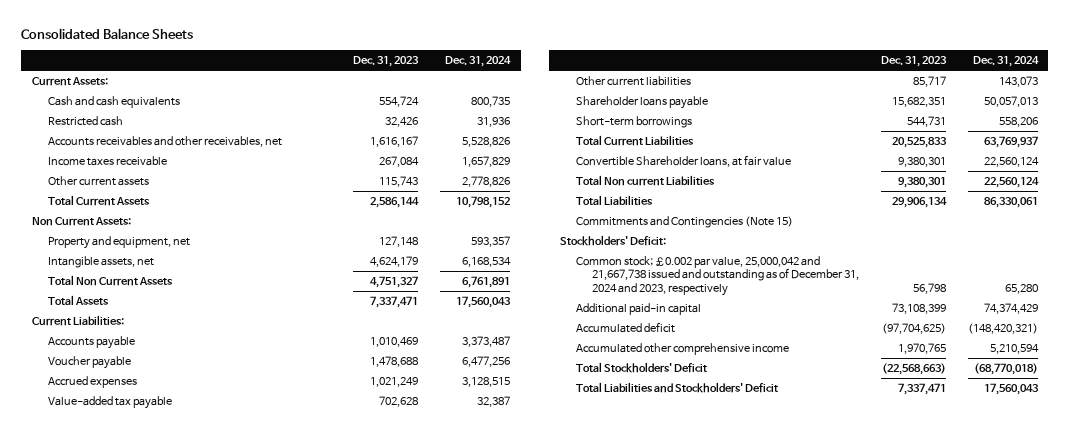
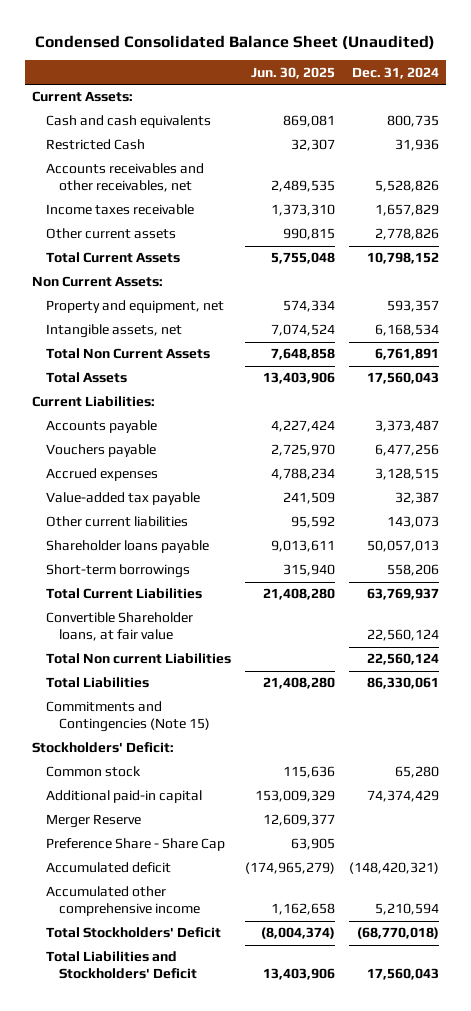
[21,27,194,39] Consolidated Balance Sheets -> [35,34,436,50] Condensed Consolidated Balance Sheet (Unaudited)
[353,56,420,68] Dec. 31, 2023 -> none
none -> [250,66,335,79] Jun. 30, 2025
[48,116,124,127] Restricted cash -> [45,139,145,151] Restricted Cash
[48,356,132,370] Voucher payable -> [45,444,156,458] Vouchers payable
[576,256,860,296] Common stock; £0.002 par value, 25,000,042 and 21,667,738 issued and outstanding as of December 31, 2024 and 2023, respectively -> [45,766,141,778] Common stock
none -> [45,814,141,829] Merger Reserve
none -> [45,838,225,852] Preference Share - Share Cap

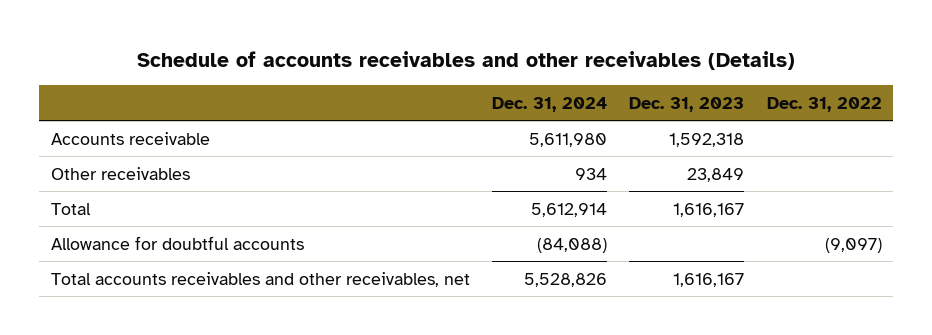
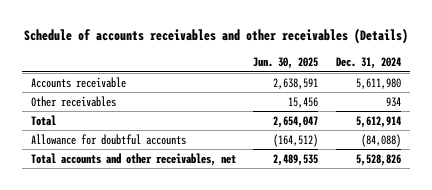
[629,96,745,112] Dec. 31, 2023 -> none
[766,96,882,112] Dec. 31, 2022 -> none
none -> [253,56,319,69] Jun. 30, 2025
[50,271,470,287] Total accounts receivables and other receivables, net -> [30,152,236,166] Total accounts and other receivables, net

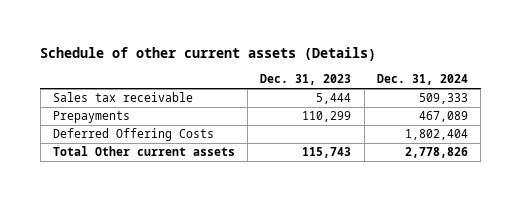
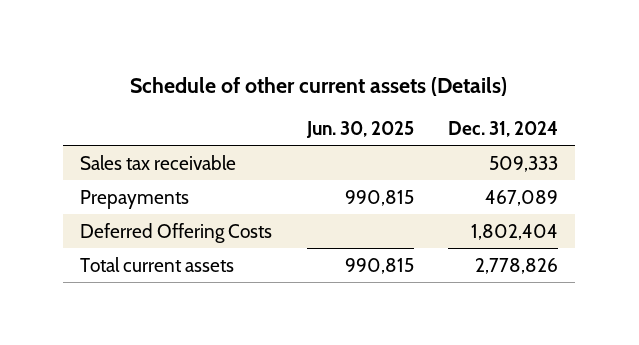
[260,74,352,86] Dec. 31, 2023 -> none
none -> [305,121,414,139] Jun. 30, 2025
[52,146,235,157] Total Other current assets -> [80,256,235,272] Total current assets

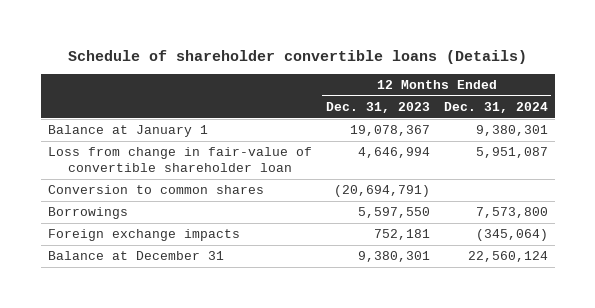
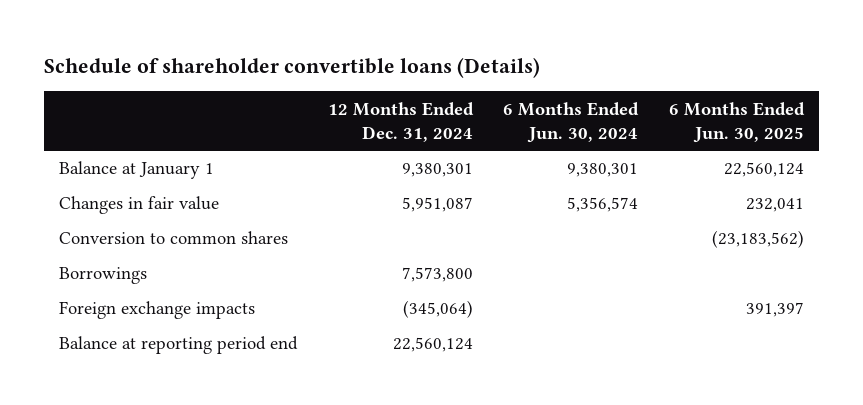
[325,101,430,113] Dec. 31, 2023 -> none
none -> [503,101,640,143] 6 Months Ended Jun. 30, 2024
none -> [668,101,805,143] 6 Months Ended Jun. 30, 2025
[47,147,312,173] Loss from change in fair-value of convertible shareholder loan -> [59,196,220,215] Changes in fair value
[47,251,224,261] Balance at December 31 -> [59,336,299,355] Balance at reporting period end

